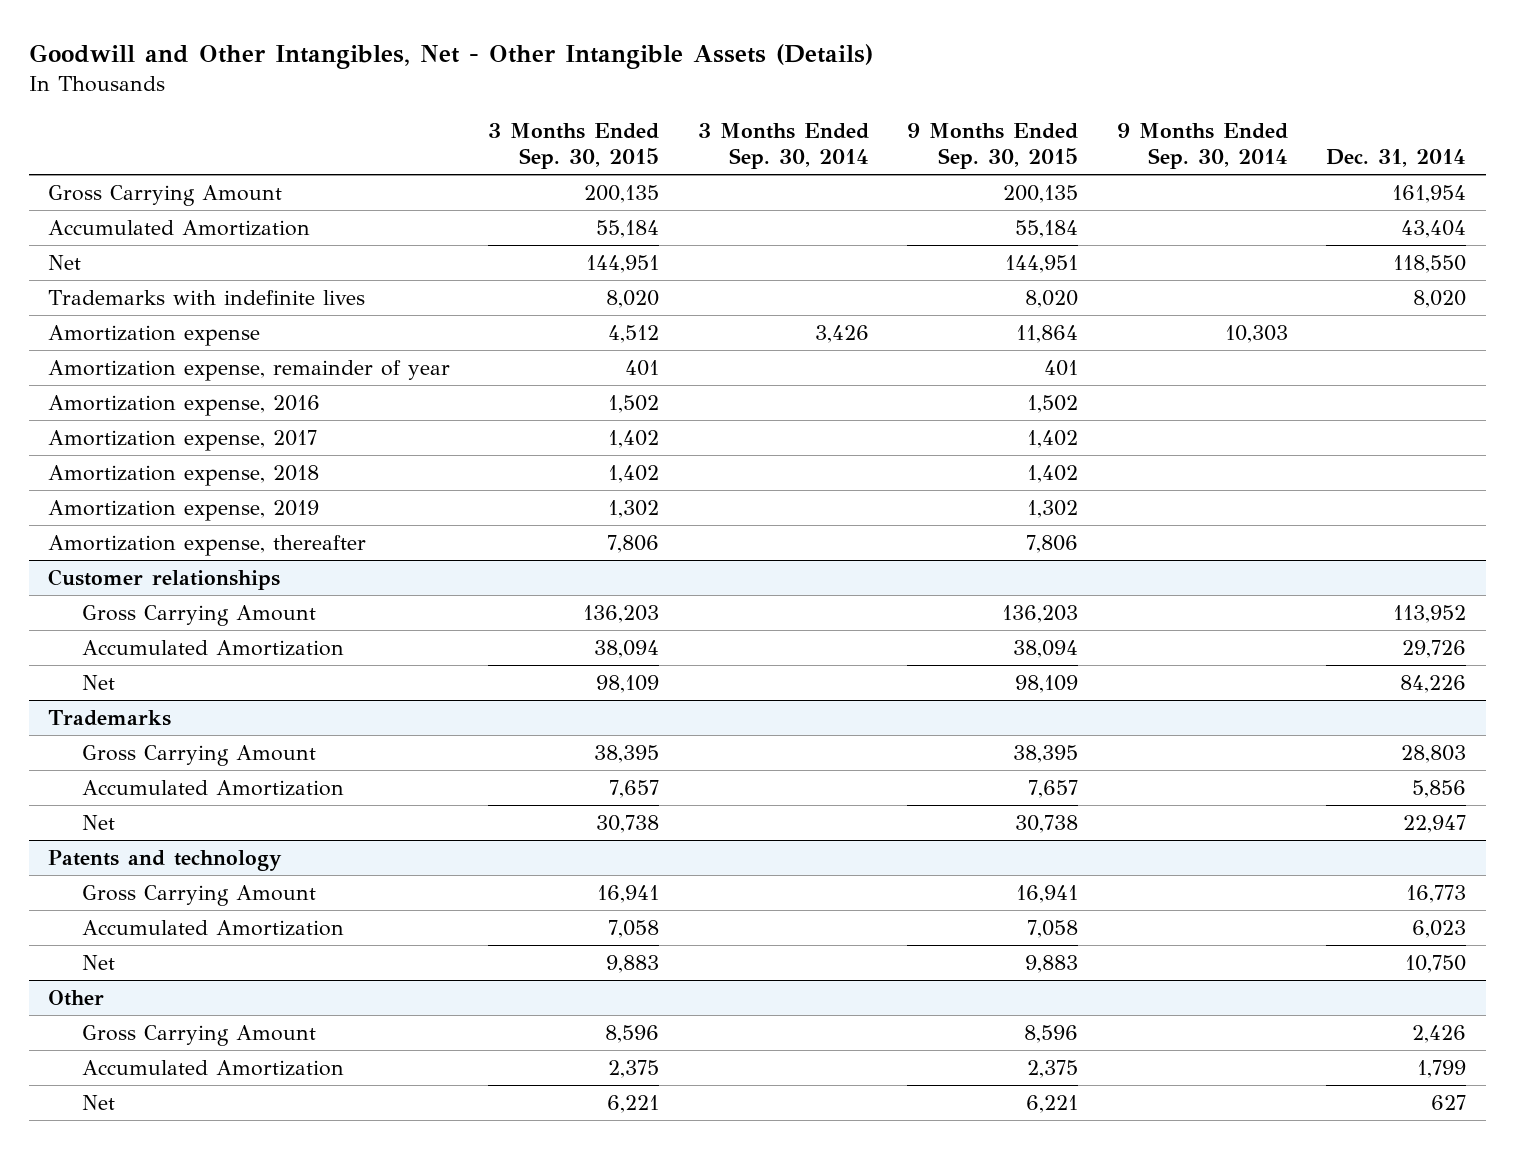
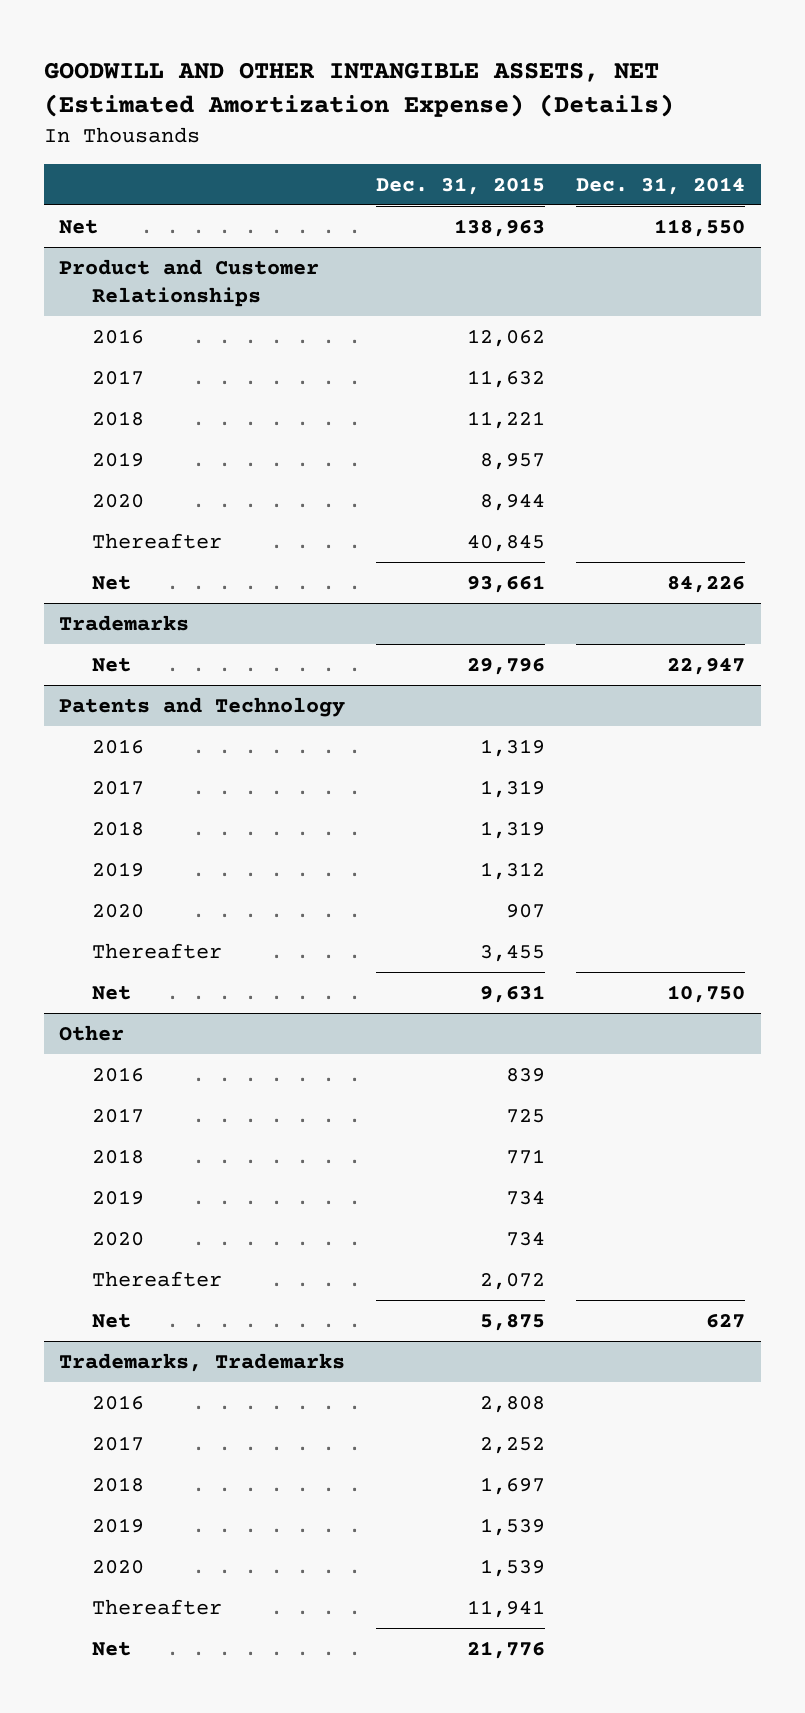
[28,44,873,70] Goodwill and Other Intangibles, Net - Other Intangible Assets (Details) -> [43,62,674,118] GOODWILL AND OTHER INTANGIBLE ASSETS, NET (Estimated Amortization Expense) (Details)
[488,123,660,169] 3 Months Ended Sep. 30, 2015 -> none
[697,123,869,169] 3 Months Ended Sep. 30, 2014 -> none
[907,123,1079,169] 9 Months Ended Sep. 30, 2015 -> none
[1116,123,1288,169] 9 Months Ended Sep. 30, 2014 -> none
none -> [376,176,546,195] Dec. 31, 2015
[48,184,283,206] Gross Carrying Amount -> none
[48,219,311,236] Accumulated Amortization -> none
[48,289,366,305] Trademarks with indefinite lives -> none
[48,324,261,346] Amortization expense -> none
[48,359,451,381] Amortization expense, remainder of year -> none
[48,394,321,416] Amortization expense, 2016 -> none
[48,429,318,451] Amortization expense, 2017 -> none
[48,464,320,486] Amortization expense, 2018 -> none
[48,499,320,521] Amortization expense, 2019 -> none
[48,534,367,556] Amortization expense, thereafter -> none
[82,604,317,626] Gross Carrying Amount -> none
[82,639,345,656] Accumulated Amortization -> none
[48,568,281,590] Customer relationships -> [59,258,320,308] Product and Customer Relationships
none -> [91,328,144,344] 2016
none -> [91,369,144,385] 2017
none -> [91,410,144,426] 2018
none -> [91,451,144,467] 2019
none -> [91,493,144,508] 2020
none -> [91,532,222,549] Thereafter
[82,744,317,766] Gross Carrying Amount -> none
[82,779,345,796] Accumulated Amortization -> none
[82,884,317,906] Gross Carrying Amount -> none
[82,919,345,936] Accumulated Amortization -> none
[48,849,283,871] Patents and technology -> [59,696,346,717] Patents and Technology
none -> [91,738,144,754] 2016
none -> [91,779,144,795] 2017
none -> [91,820,144,836] 2018
none -> [91,861,144,877] 2019
none -> [91,903,144,918] 2020
none -> [91,942,222,959] Thereafter
[82,1024,317,1046] Gross Carrying Amount -> none
[82,1059,345,1076] Accumulated Amortization -> none
none -> [91,1066,144,1082] 2016
none -> [91,1107,144,1123] 2017
none -> [91,1148,144,1164] 2018
none -> [91,1189,144,1205] 2019
none -> [91,1231,144,1246] 2020
none -> [91,1270,222,1287] Thereafter
none -> [59,1352,346,1372] Trademarks, Trademarks
none -> [91,1394,144,1410] 2016
none -> [91,1435,144,1451] 2017
none -> [91,1476,144,1492] 2018
none -> [91,1517,144,1533] 2019
none -> [91,1559,144,1574] 2020
none -> [91,1598,222,1615] Thereafter
none -> [91,1641,131,1656] Net

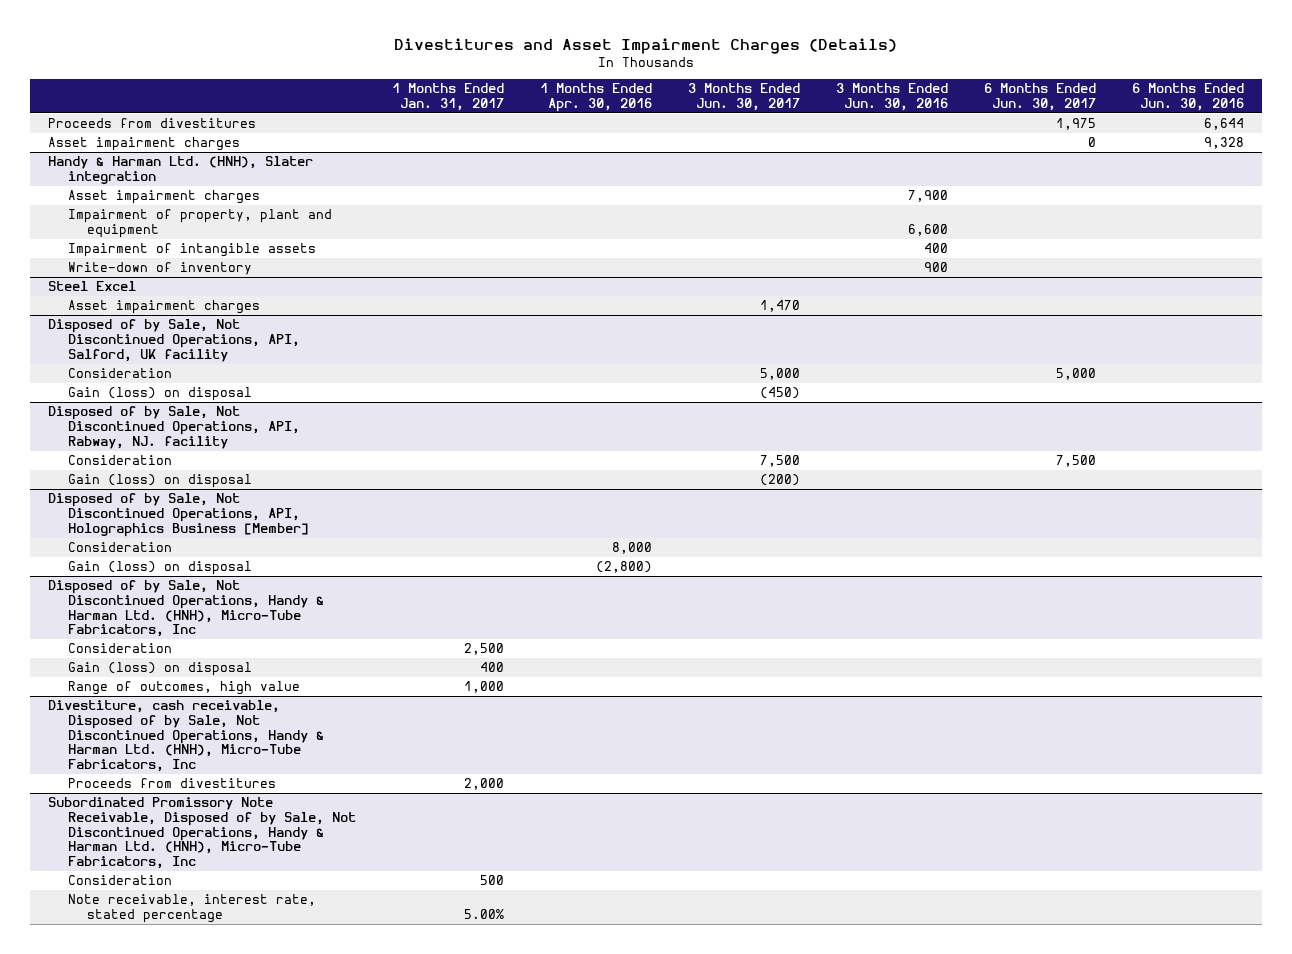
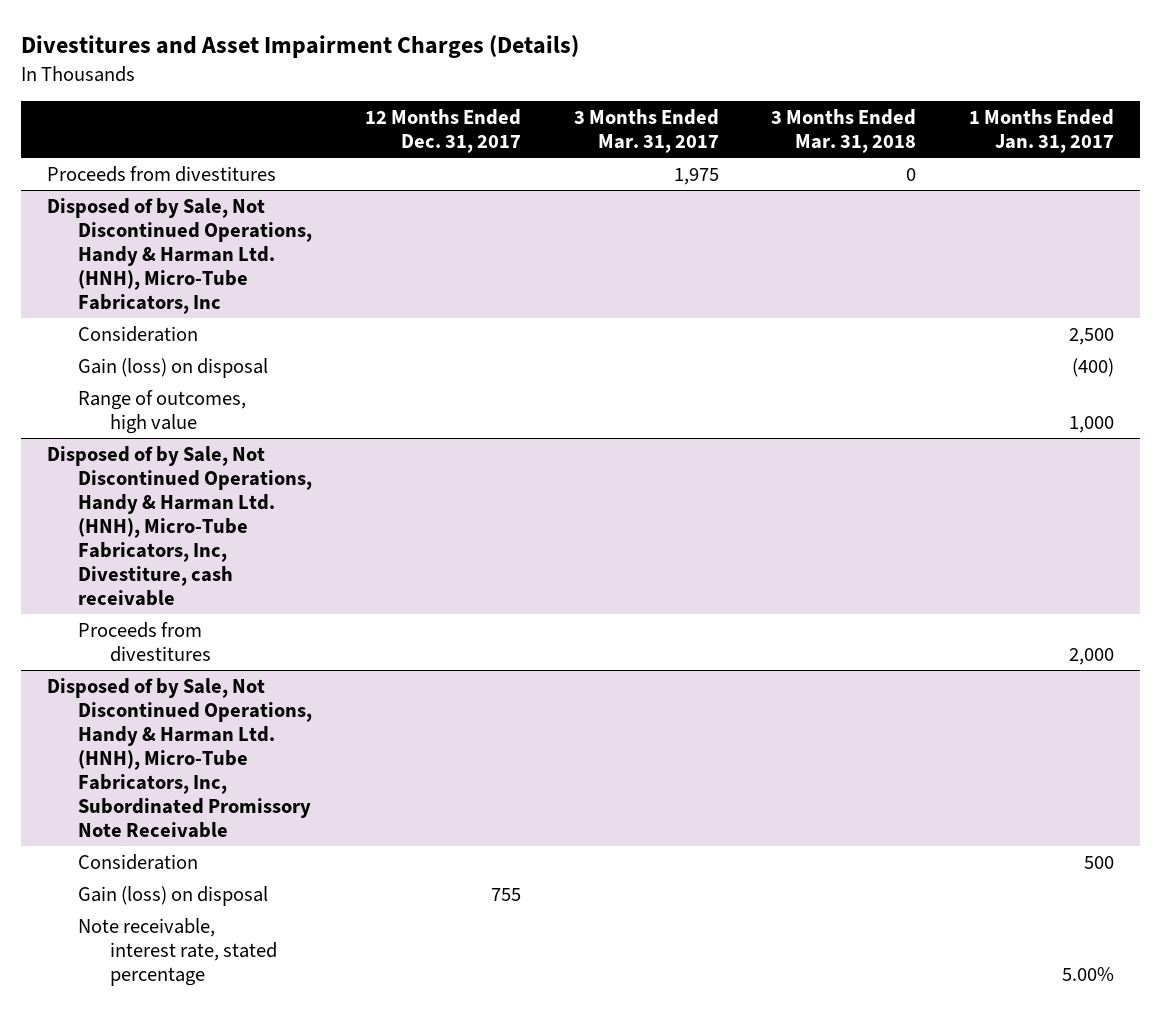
[539,83,652,112] 1 Months Ended Apr. 30, 2016 -> none
[687,83,800,111] 3 Months Ended Jun. 30, 2017 -> none
[835,83,948,111] 3 Months Ended Jun. 30, 2016 -> none
[983,83,1096,111] 6 Months Ended Jun. 30, 2017 -> none
[1131,83,1244,111] 6 Months Ended Jun. 30, 2016 -> none
none -> [365,109,522,154] 12 Months Ended Dec. 31, 2017
none -> [573,109,719,154] 3 Months Ended Mar. 31, 2017
none -> [771,109,917,154] 3 Months Ended Mar. 31, 2018
[48,137,241,152] Asset impairment charges -> none
[48,156,314,184] Handy & Harman Ltd. (HNH), Slater integration -> none
[67,190,260,205] Asset impairment charges -> none
[67,209,332,238] Impairment of property, plant and equipment -> none
[67,243,316,258] Impairment of intangible assets -> none
[67,262,252,276] Write-down of inventory -> none
[48,281,137,292] Steel Excel -> none
[67,300,260,315] Asset impairment charges -> none
[48,319,300,362] Disposed of by Sale, Not Discontinued Operations, API, Salford, UK facility -> none
[67,368,172,379] Consideration -> none
[67,387,252,402] Gain (loss) on disposal -> none
[48,406,300,449] Disposed of by Sale, Not Discontinued Operations, API, Rabway, NJ. facility -> none
[67,455,172,466] Consideration -> none
[67,474,252,489] Gain (loss) on disposal -> none
[48,493,309,537] Disposed of by Sale, Not Discontinued Operations, API, Holographics Business [Member] -> none
[67,542,172,553] Consideration -> none
[67,561,252,576] Gain (loss) on disposal -> none
[479,662,504,673] 400 -> [1071,357,1114,377] (400)
[48,700,324,772] Divestiture, cash receivable, Disposed of by Sale, Not Discontinued Operations, Handy & Harman Ltd. (HNH), Micro-Tube Fabricators, Inc -> [46,445,313,607] Disposed of by Sale, Not Discontinued Operations, Handy & Harman Ltd. (HNH), Micro-Tube Fabricators, Inc, Divestiture, cash receivable
[48,797,356,869] Subordinated Promissory Note Receivable, Disposed of by Sale, Not Discontinued Operations, Handy & Harman Ltd. (HNH), Micro-Tube Fabricators, Inc -> [46,677,313,839] Disposed of by Sale, Not Discontinued Operations, Handy & Harman Ltd. (HNH), Micro-Tube Fabricators, Inc, Subordinated Promissory Note Receivable
none -> [78,885,269,906] Gain (loss) on disposal

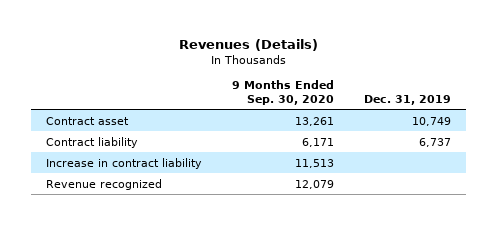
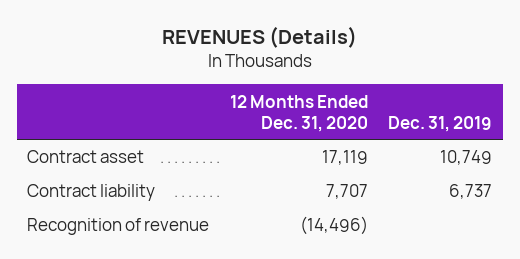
[178,38,318,51] Revenues (Details) -> [161,25,357,48] REVENUES (Details)
[232,80,335,105] 9 Months Ended Sep. 30, 2020 -> none
none -> [229,94,368,132] 12 Months Ended Dec. 31, 2020
[46,157,203,169] Increase in contract liability -> none
[46,178,163,190] Revenue recognized -> [27,218,210,236] Recognition of revenue

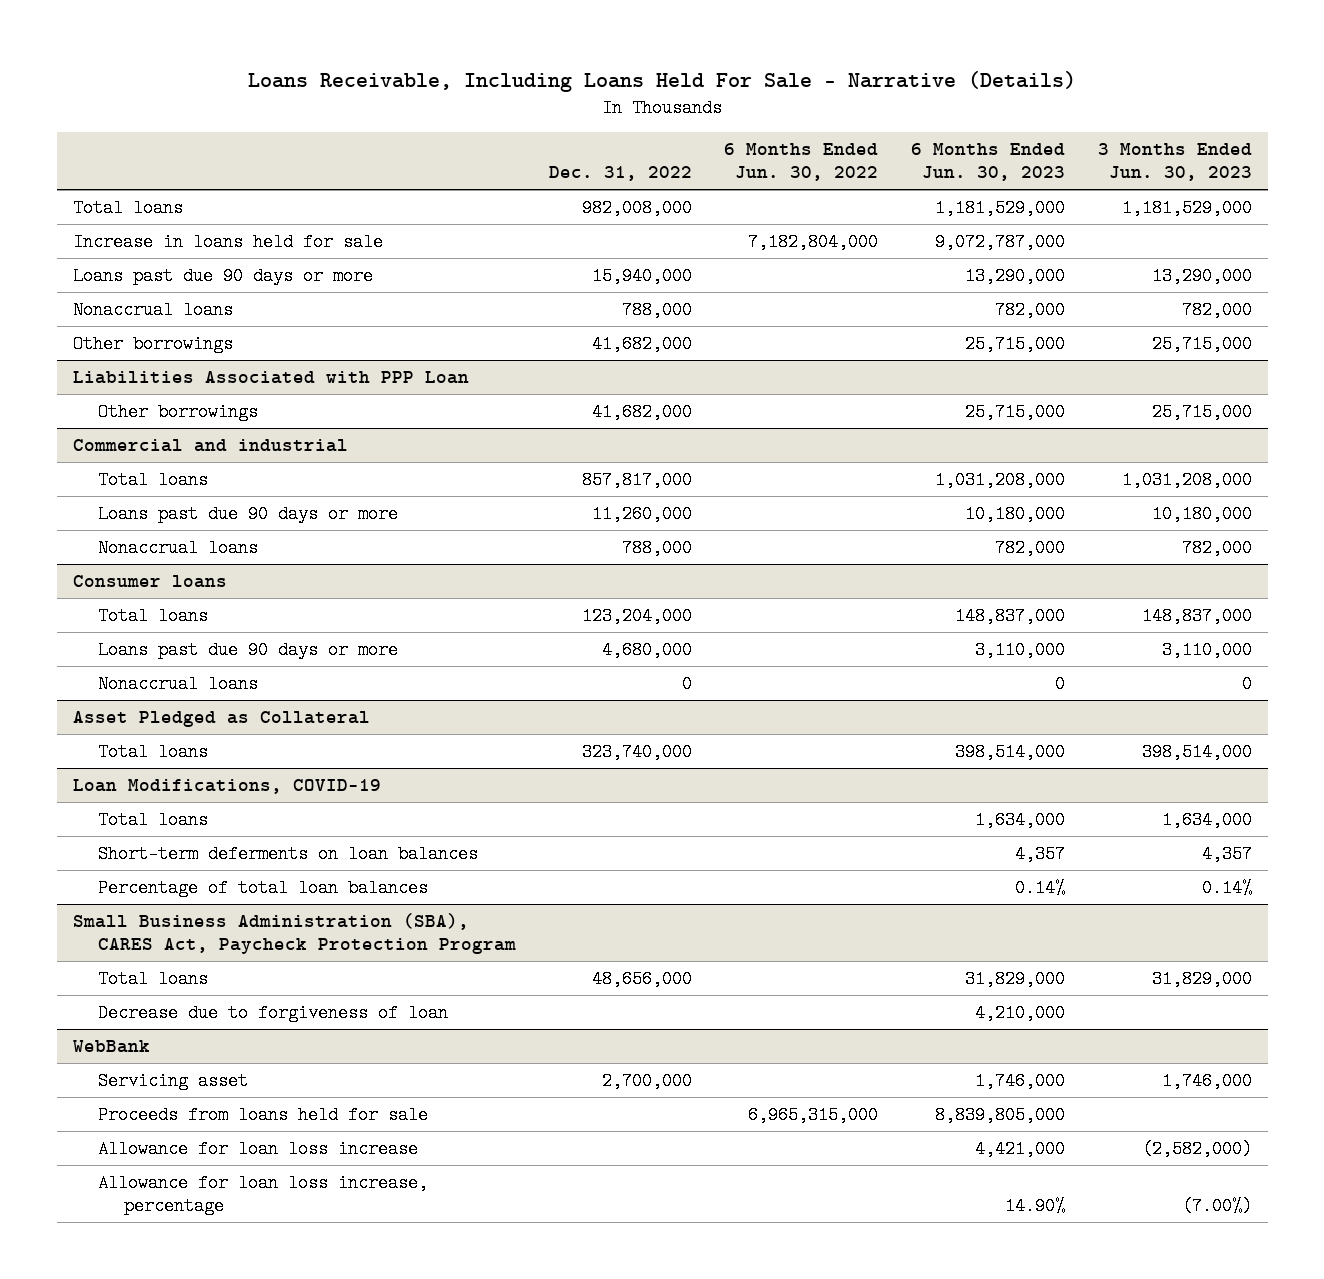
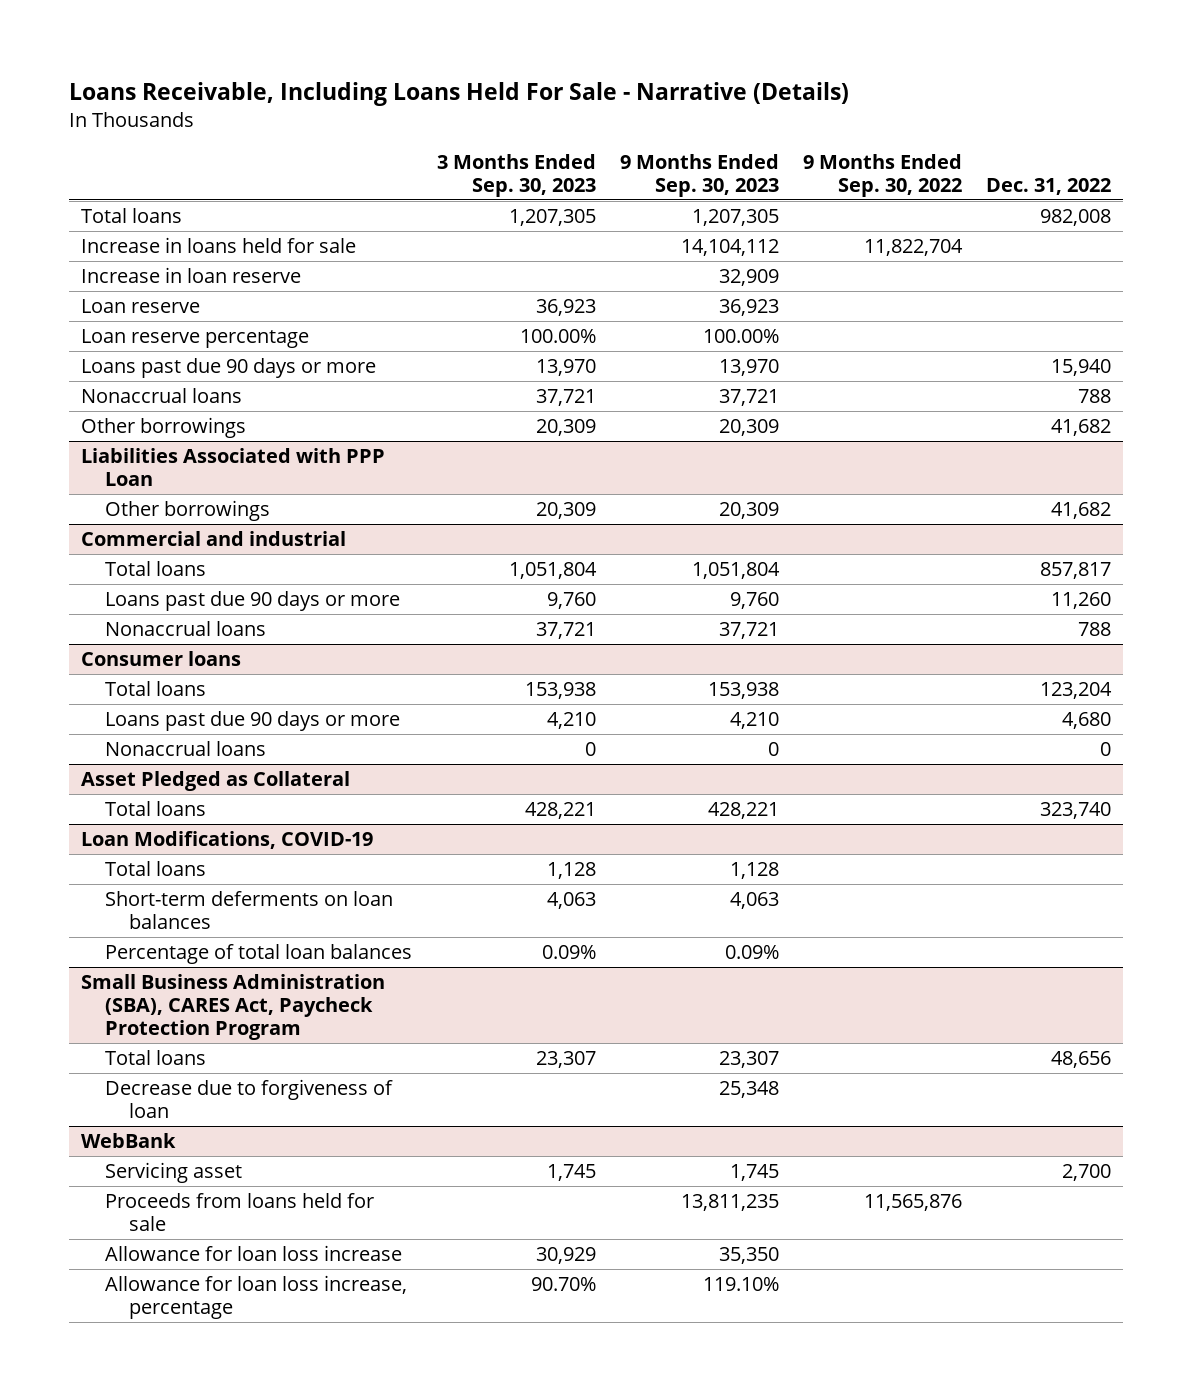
[724,143,879,182] 6 Months Ended Jun. 30, 2022 -> none
[910,143,1065,182] 6 Months Ended Jun. 30, 2023 -> none
[1097,143,1252,182] 3 Months Ended Jun. 30, 2023 -> none
none -> [436,153,596,197] 3 Months Ended Sep. 30, 2023
none -> [619,153,779,197] 9 Months Ended Sep. 30, 2023
none -> [802,153,962,197] 9 Months Ended Sep. 30, 2022
[581,198,692,217] 982,008,000 -> [1040,208,1112,226] 982,008
none -> [81,266,302,283] Increase in loan reserve
none -> [81,298,201,313] Loan reserve
none -> [81,328,310,348] Loan reserve percentage
[591,266,692,285] 15,940,000 -> [1051,358,1112,376] 15,940
[621,300,692,319] 788,000 -> [1078,388,1112,403] 788
[591,334,692,353] 41,682,000 -> [1051,418,1112,436] 41,682
[591,402,692,421] 41,682,000 -> [1051,501,1112,519] 41,682
[581,470,692,489] 857,817,000 -> [1040,561,1112,579] 857,817
[591,504,692,523] 11,260,000 -> [1051,591,1112,609] 11,260
[621,538,692,557] 788,000 -> [1078,621,1112,636] 788
[581,606,692,625] 123,204,000 -> [1040,681,1113,699] 123,204
[601,640,692,659] 4,680,000 -> [1062,711,1112,729] 4,680
[581,742,692,761] 323,740,000 -> [1040,801,1112,819] 323,740
[591,969,692,988] 48,656,000 -> [1051,1050,1112,1068] 48,656
[601,1071,692,1090] 2,700,000 -> [1062,1163,1112,1181] 2,700

